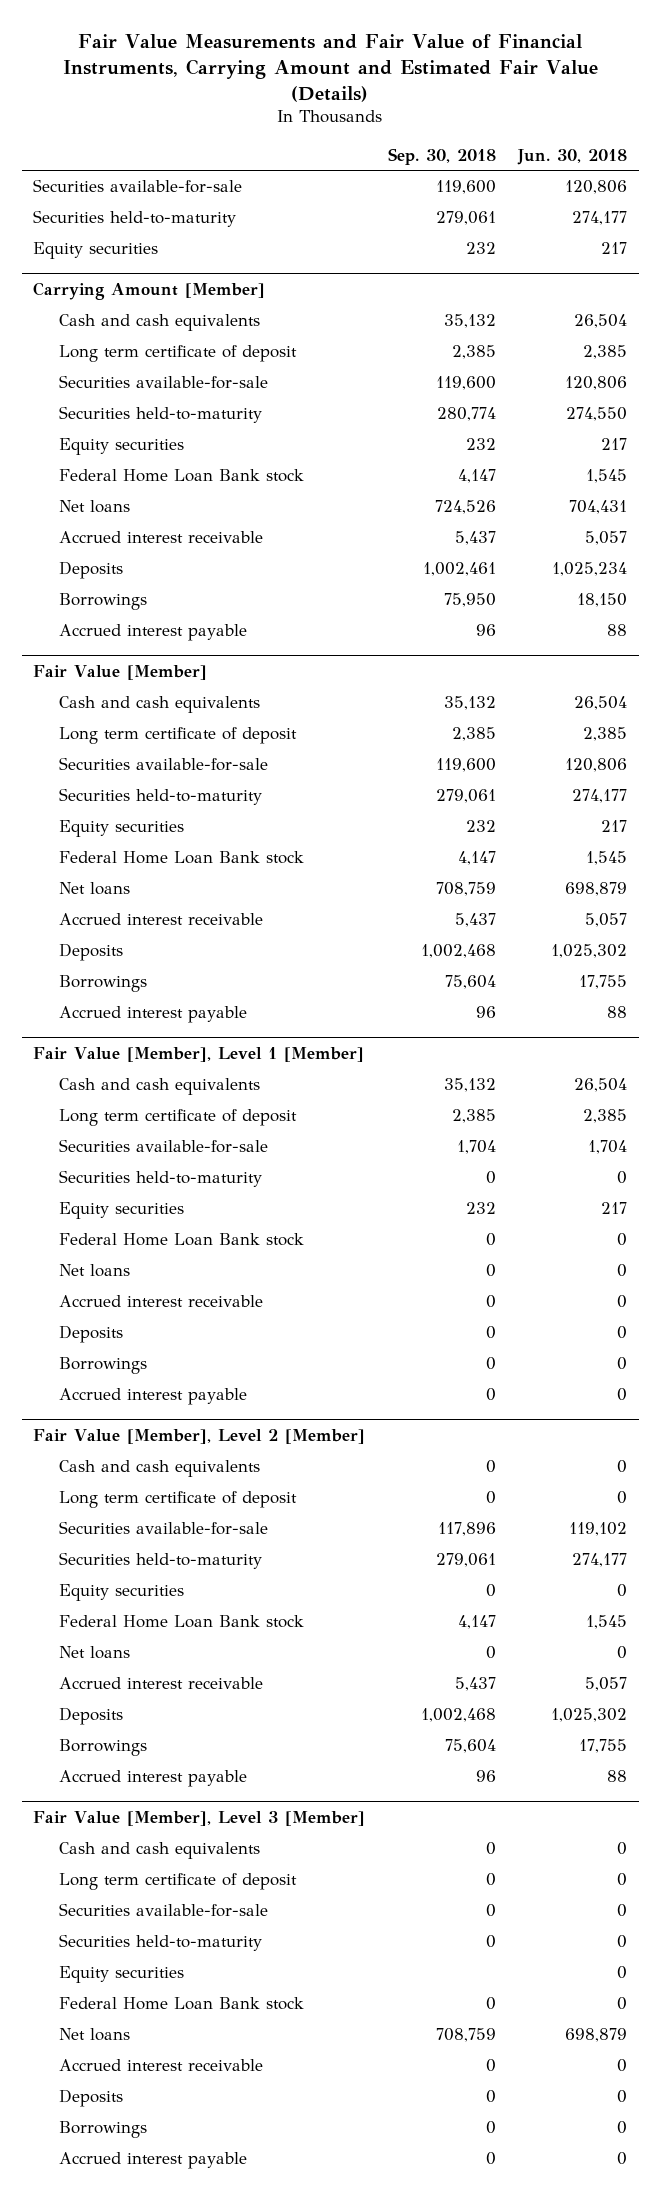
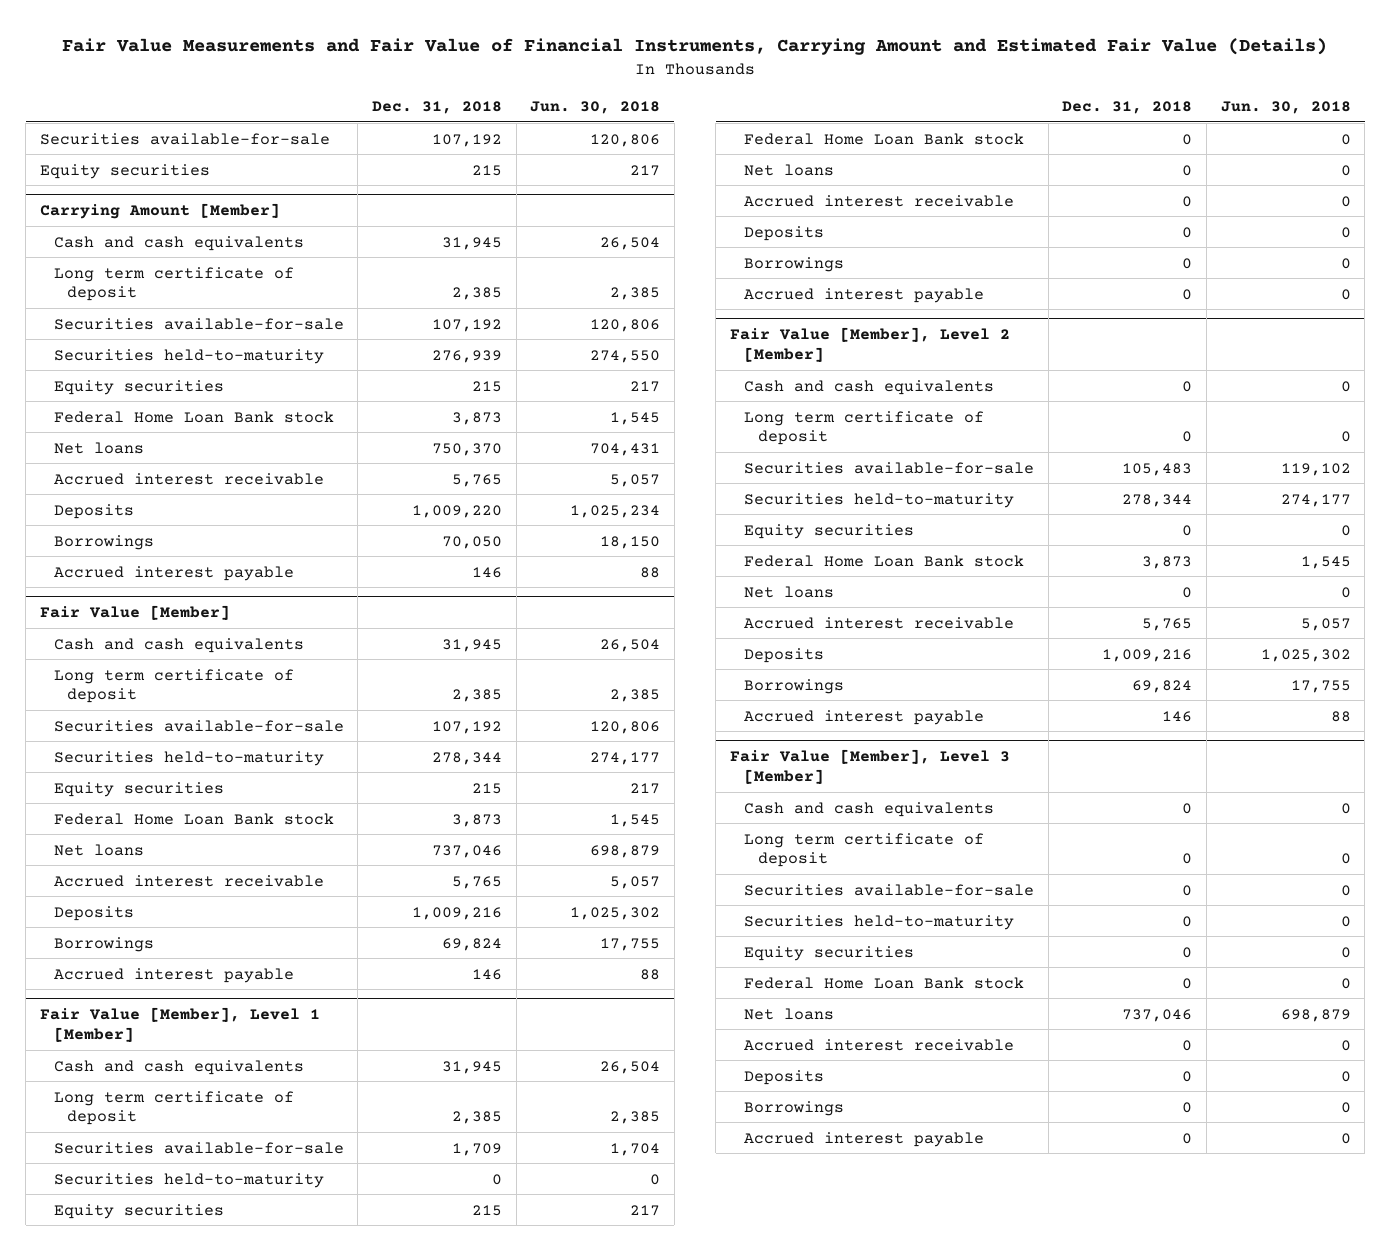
[387,147,496,165] Sep. 30, 2018 -> none
none -> [371,100,502,114] Dec. 31, 2018
[32,210,236,228] Securities held-to-maturity -> none

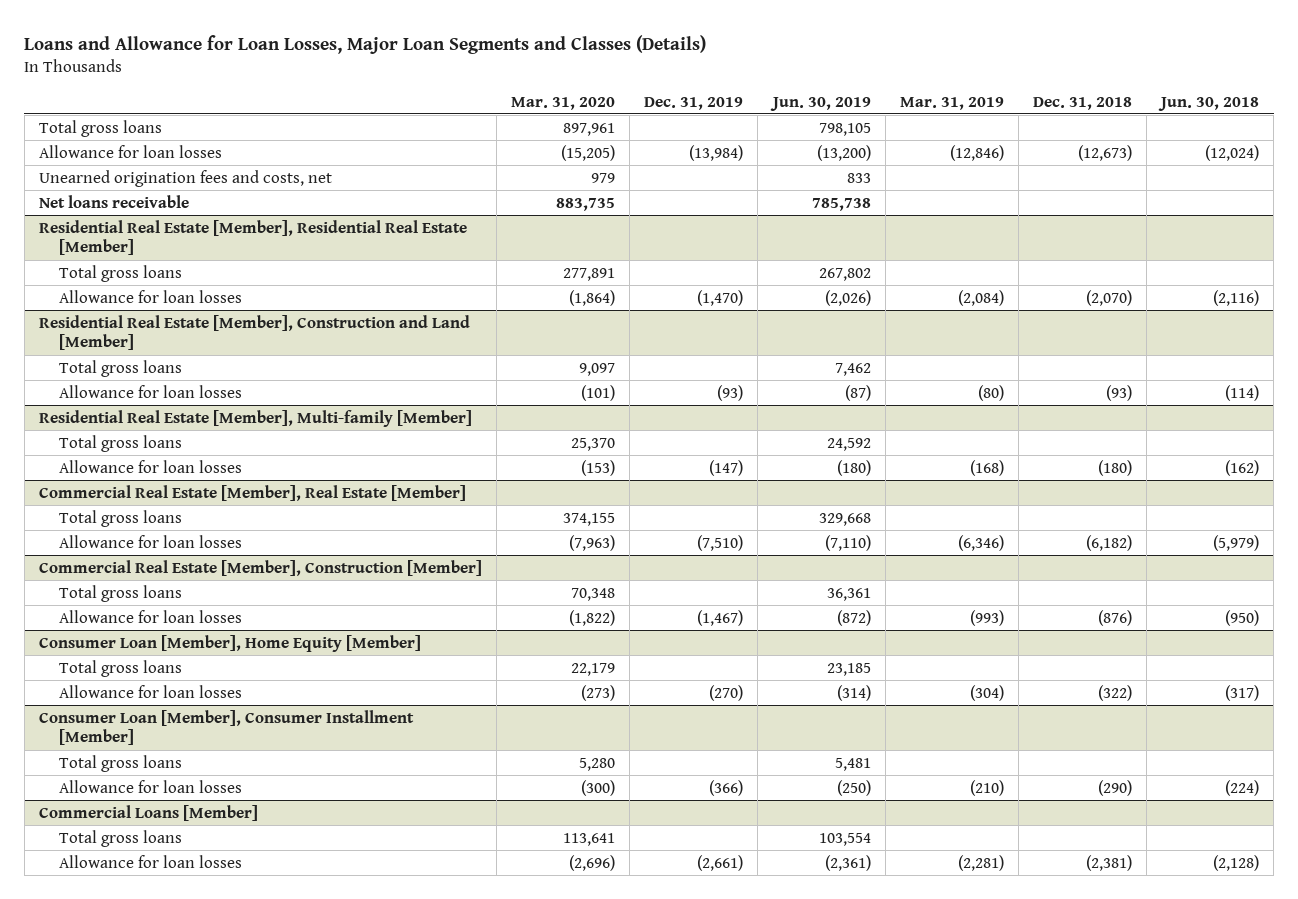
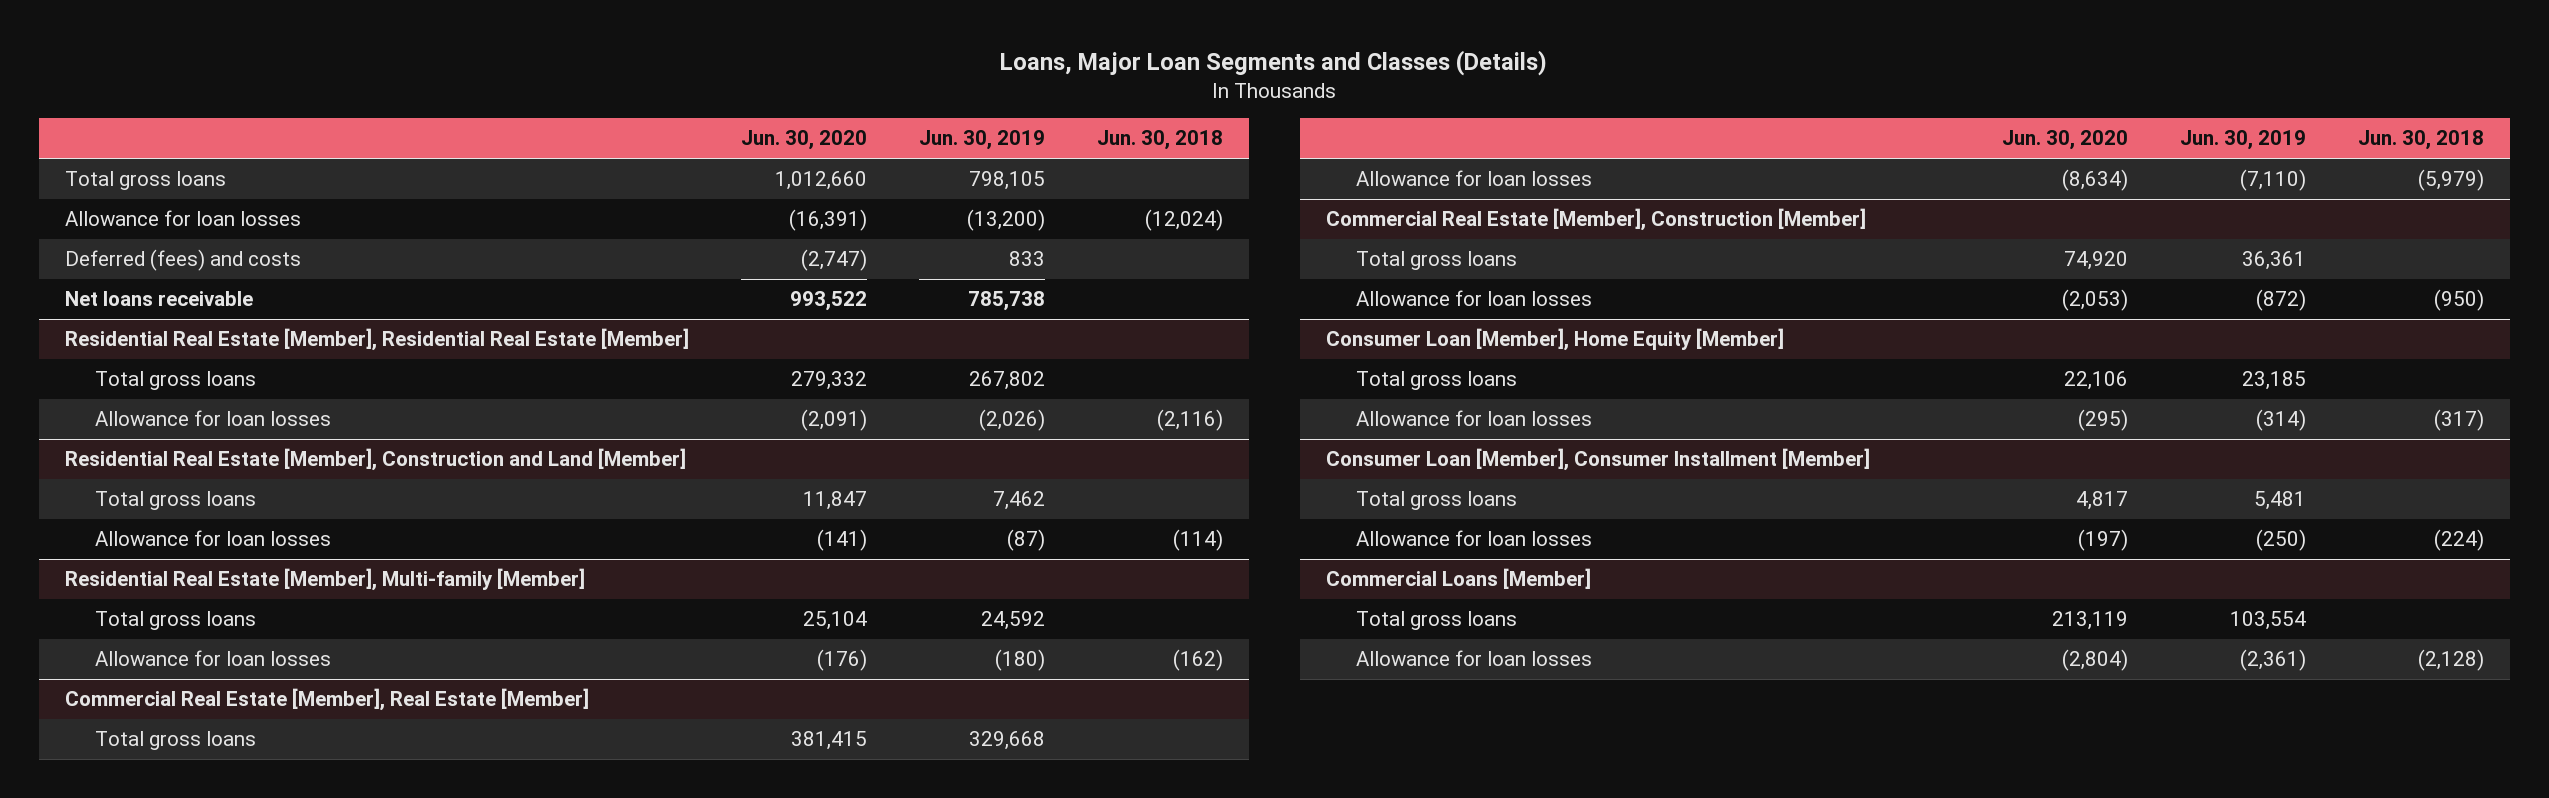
[24,34,707,54] Loans and Allowance for Loan Losses, Major Loan Segments and Classes (Details) -> [1000,50,1548,77] Loans, Major Loan Segments and Classes (Details)
[511,96,616,110] Mar. 31, 2020 -> none
[644,96,744,110] Dec. 31, 2019 -> none
[899,96,1004,110] Mar. 31, 2019 -> none
[1033,96,1133,110] Dec. 31, 2018 -> none
none -> [740,130,867,151] Jun. 30, 2020
[38,169,332,187] Unearned origination fees and costs, net -> [64,249,301,272] Deferred (fees) and costs

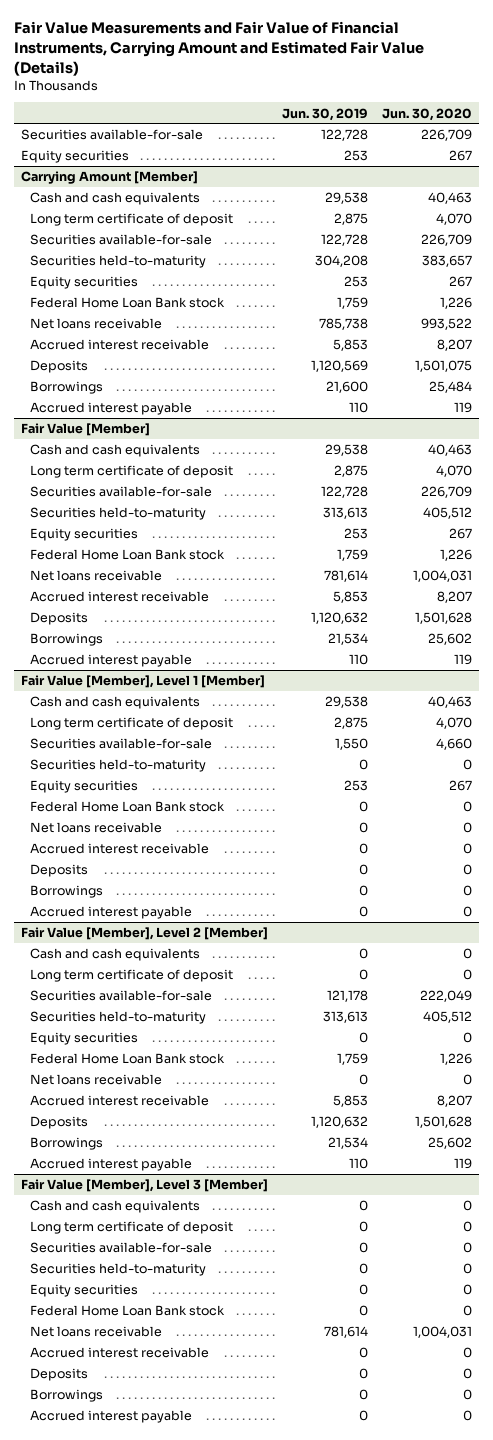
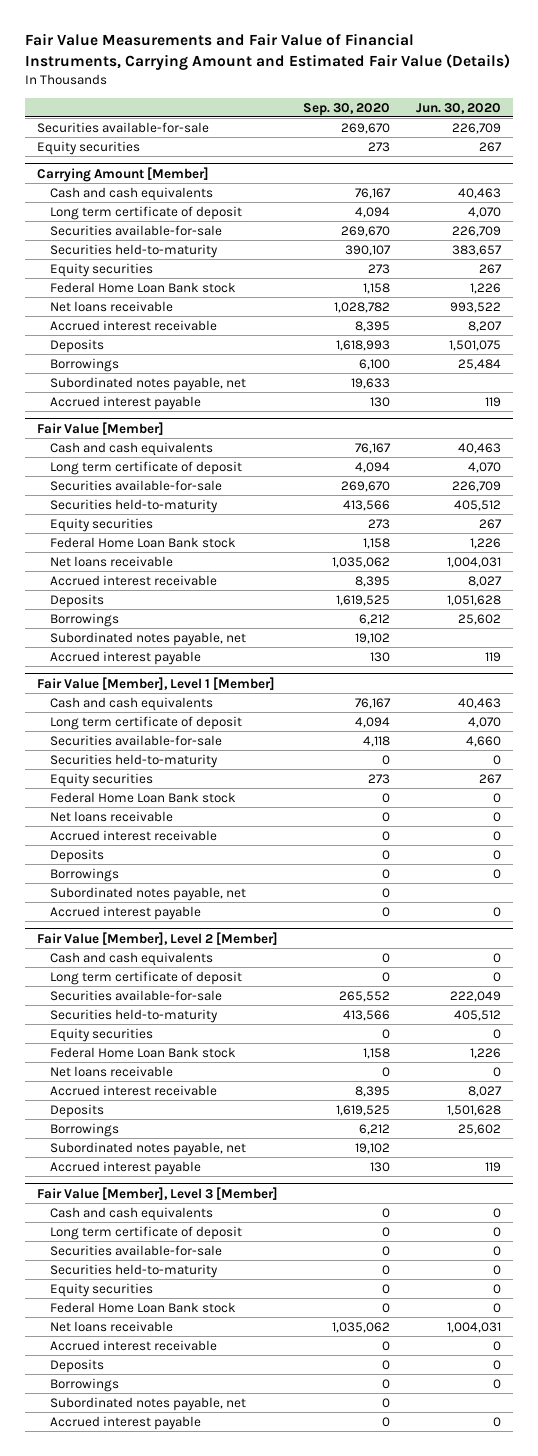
[281,107,368,121] Jun. 30, 2019 -> none
none -> [303,102,391,116] Sep. 30, 2020
none -> [50,376,247,391] Subordinated notes payable, net
[436,591,472,604] 8,207 -> [467,575,502,587] 8,027
[414,612,472,625] 1,501,628 -> [446,594,501,606] 1,051,628
none -> [50,631,247,646] Subordinated notes payable, net
none -> [50,886,247,901] Subordinated notes payable, net
[436,1095,472,1108] 8,207 -> [467,1085,502,1097] 8,027
none -> [50,1141,247,1156] Subordinated notes payable, net
none -> [50,1396,247,1411] Subordinated notes payable, net

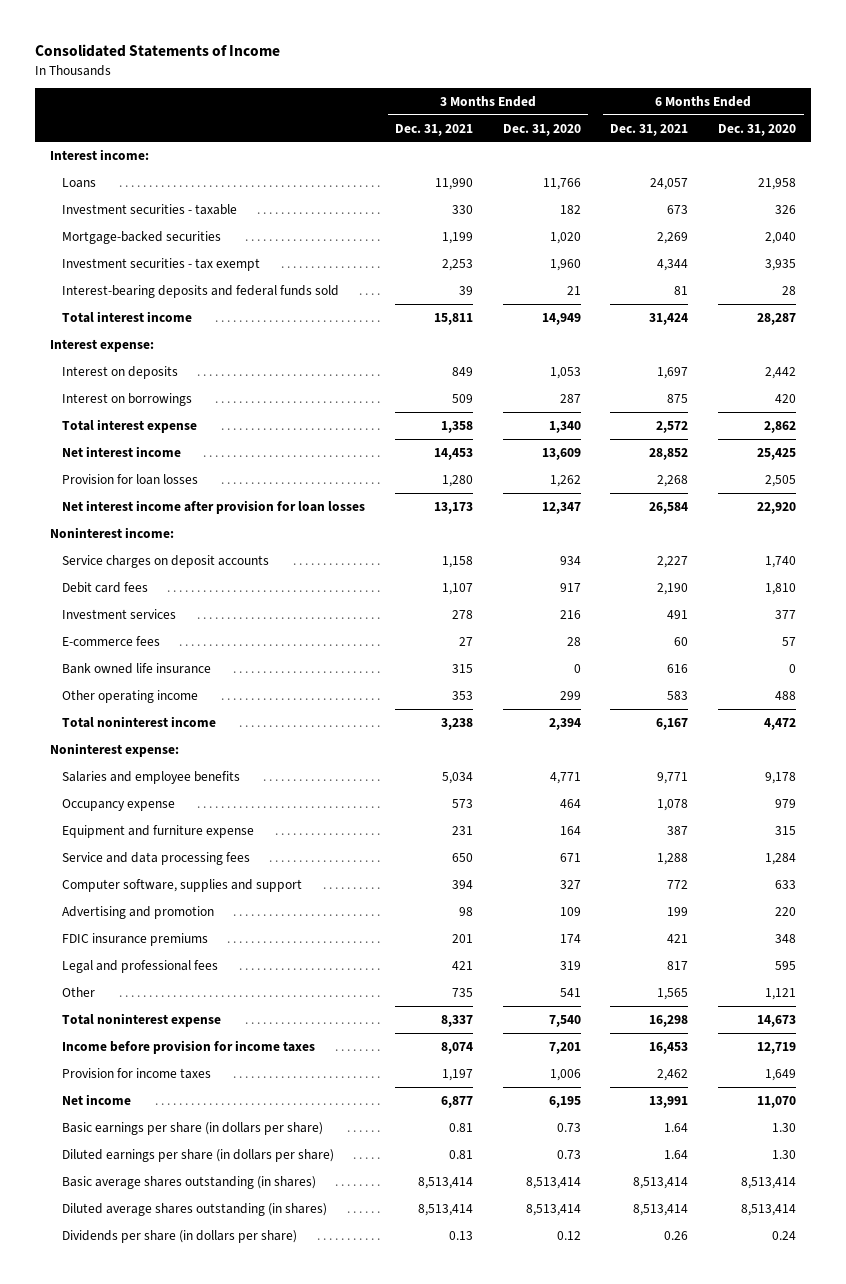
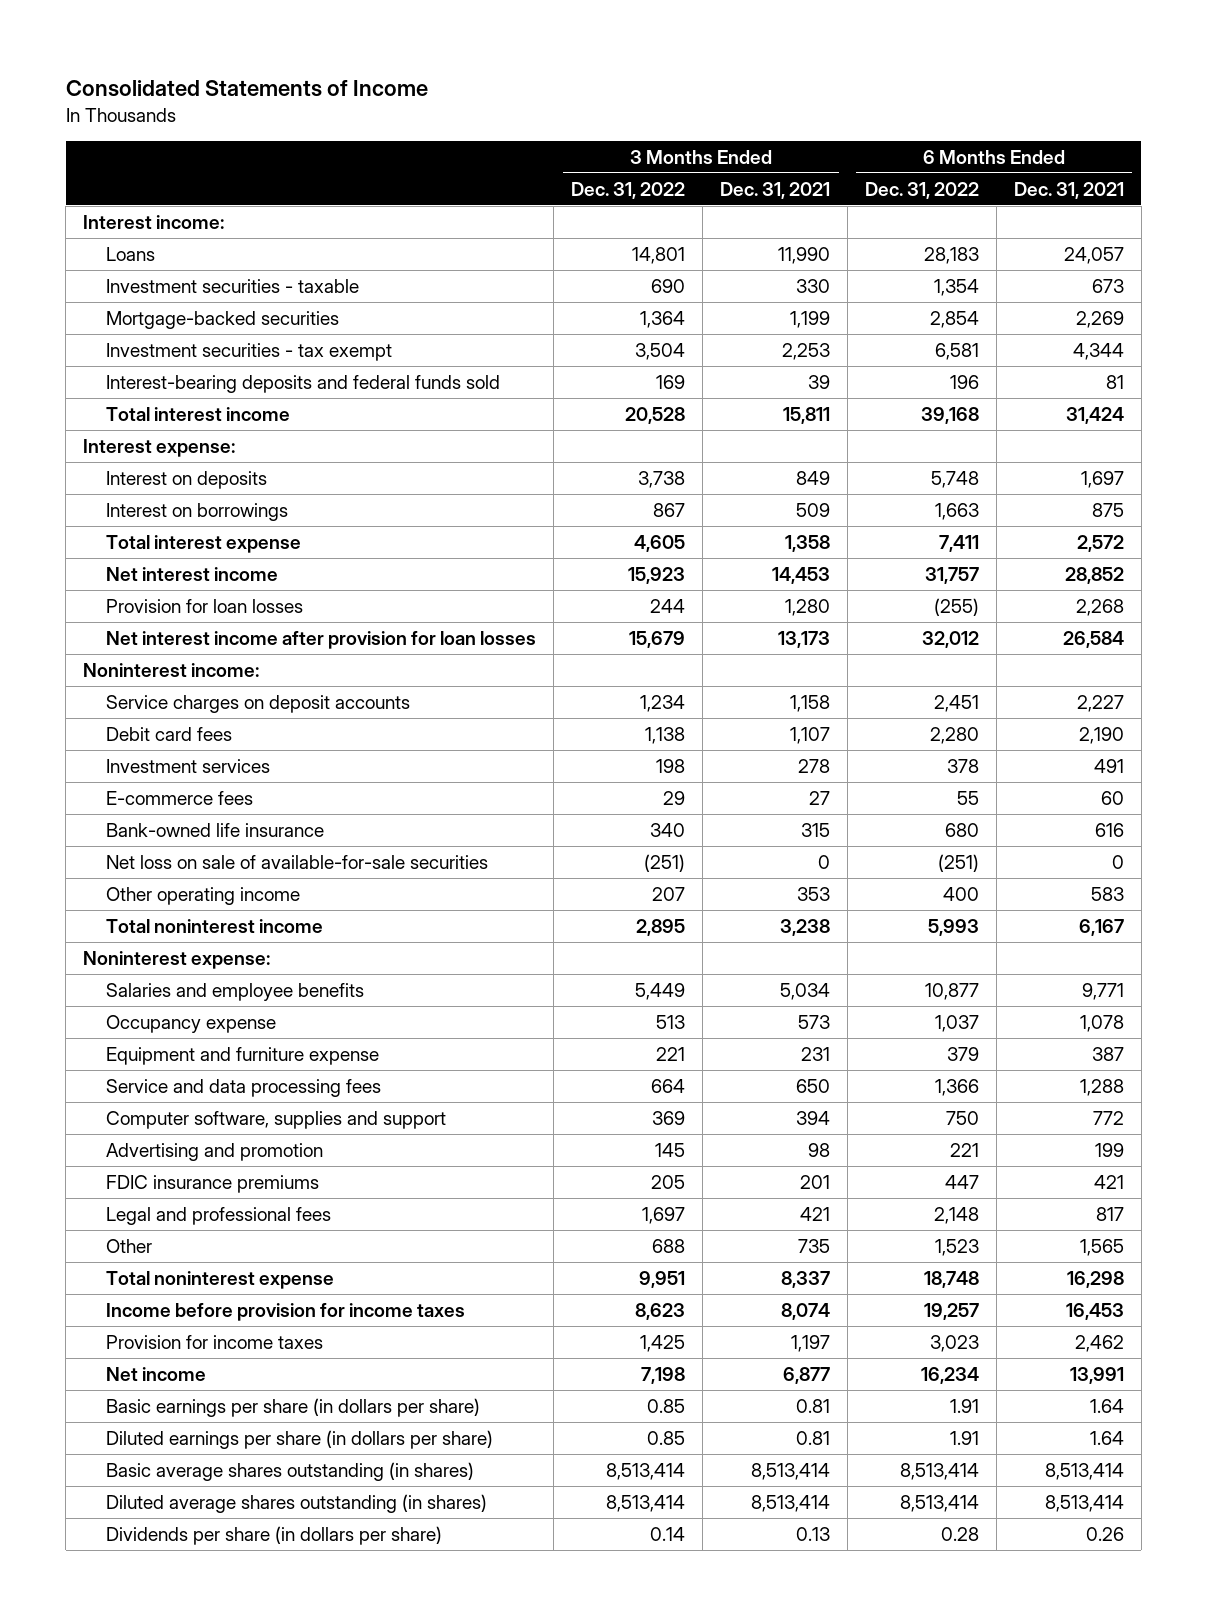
[502,123,581,136] Dec. 31, 2020 -> none
[718,123,797,136] Dec. 31, 2020 -> none
none -> [571,181,686,199] Dec. 31, 2022
none -> [864,181,979,199] Dec. 31, 2022
[62,662,212,674] Bank owned life insurance -> [106,823,325,838] Bank-owned life insurance
none -> [106,855,489,870] Net loss on sale of available-for-sale securities

